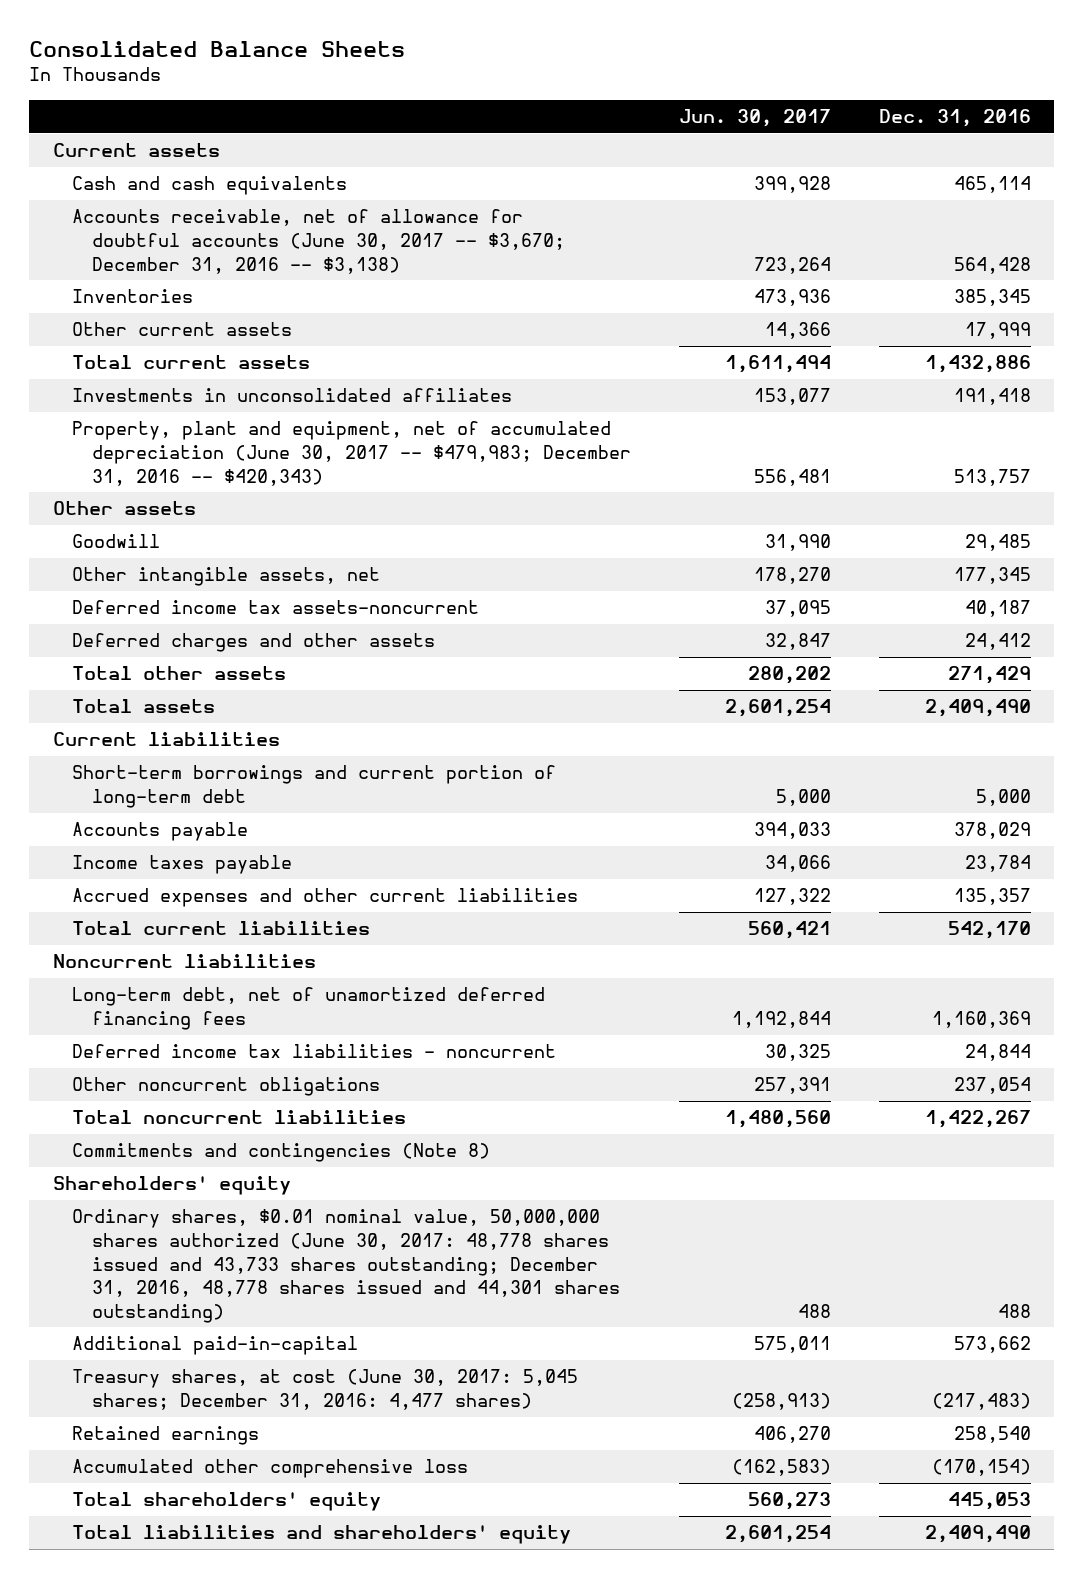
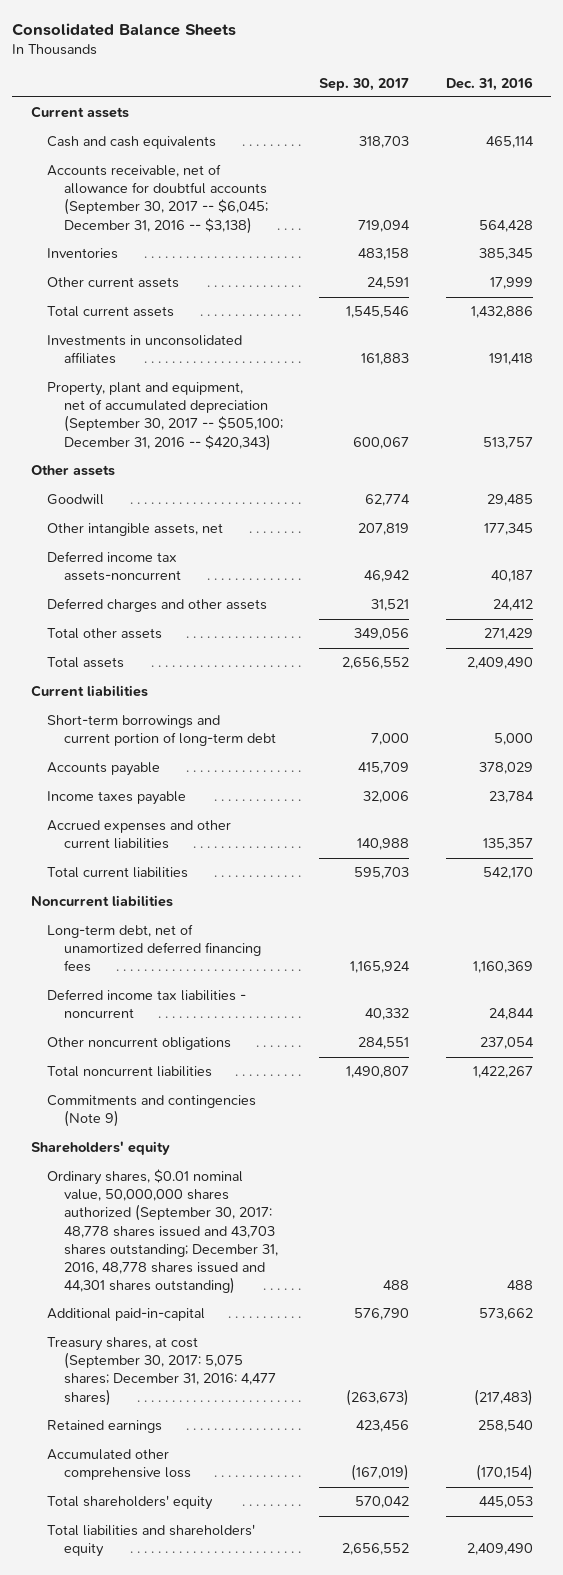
[678,108,831,127] Jun. 30, 2017 -> none
none -> [319,77,410,91] Sep. 30, 2017
[72,209,566,274] Accounts receivable, net of allowance for doubtful accounts (June 30, 2017 -- $3,670; December 31, 2016 -- $3,138) -> [47,164,269,234] Accounts receivable, net of allowance for doubtful accounts (September 30, 2017 -- $6,045; December 31, 2016 -- $3,138)
[72,421,632,486] Property, plant and equipment, net of accumulated depreciation (June 30, 2017 -- $479,983; December 31, 2016 -- $420,343) -> [47,382,284,451] Property, plant and equipment, net of accumulated depreciation (September 30, 2017 -- $505,100; December 31, 2016 -- $420,343)
[72,1143,491,1163] Commitments and contingencies (Note 8) -> [47,1095,257,1128] Commitments and contingencies (Note 9)
[72,1209,621,1323] Ordinary shares, $0.01 nominal value, 50,000,000 shares authorized (June 30, 2017: 48,778 shares issued and 43,733 shares outstanding; December 31, 2016, 48,778 shares issued and 44,301 shares outstanding) -> [47,1169,279,1294] Ordinary shares, $0.01 nominal value, 50,000,000 shares authorized (September 30, 2017: 48,778 shares issued and 43,703 shares outstanding; December 31, 2016, 48,778 shares issued and 44,301 shares outstanding)
[72,1369,579,1410] Treasury shares, at cost (June 30, 2017: 5,045 shares; December 31, 2016: 4,477 shares) -> [47,1337,277,1406] Treasury shares, at cost (September 30, 2017: 5,075 shares; December 31, 2016: 4,477 shares)

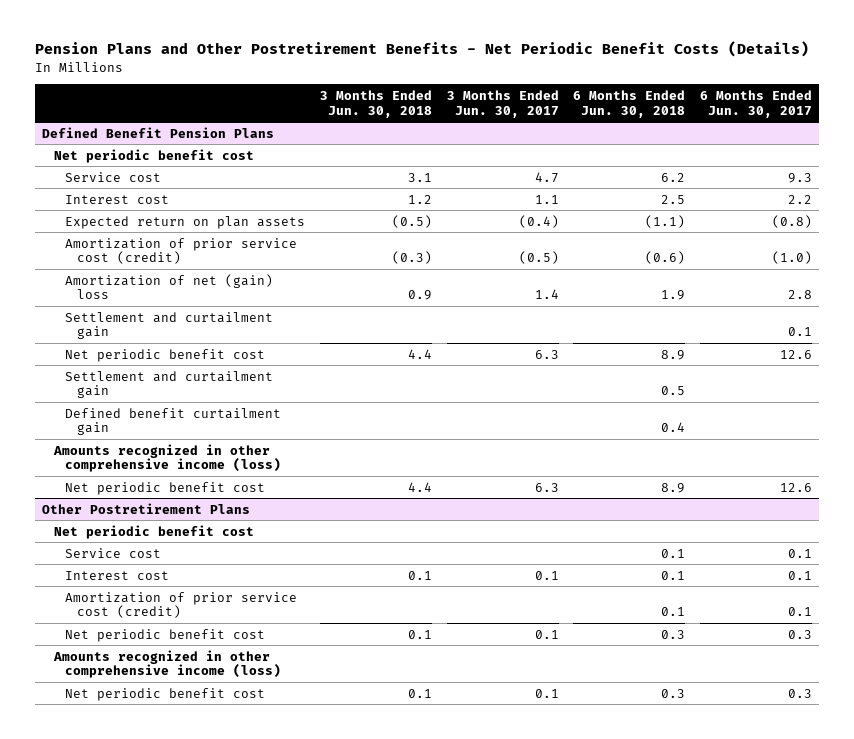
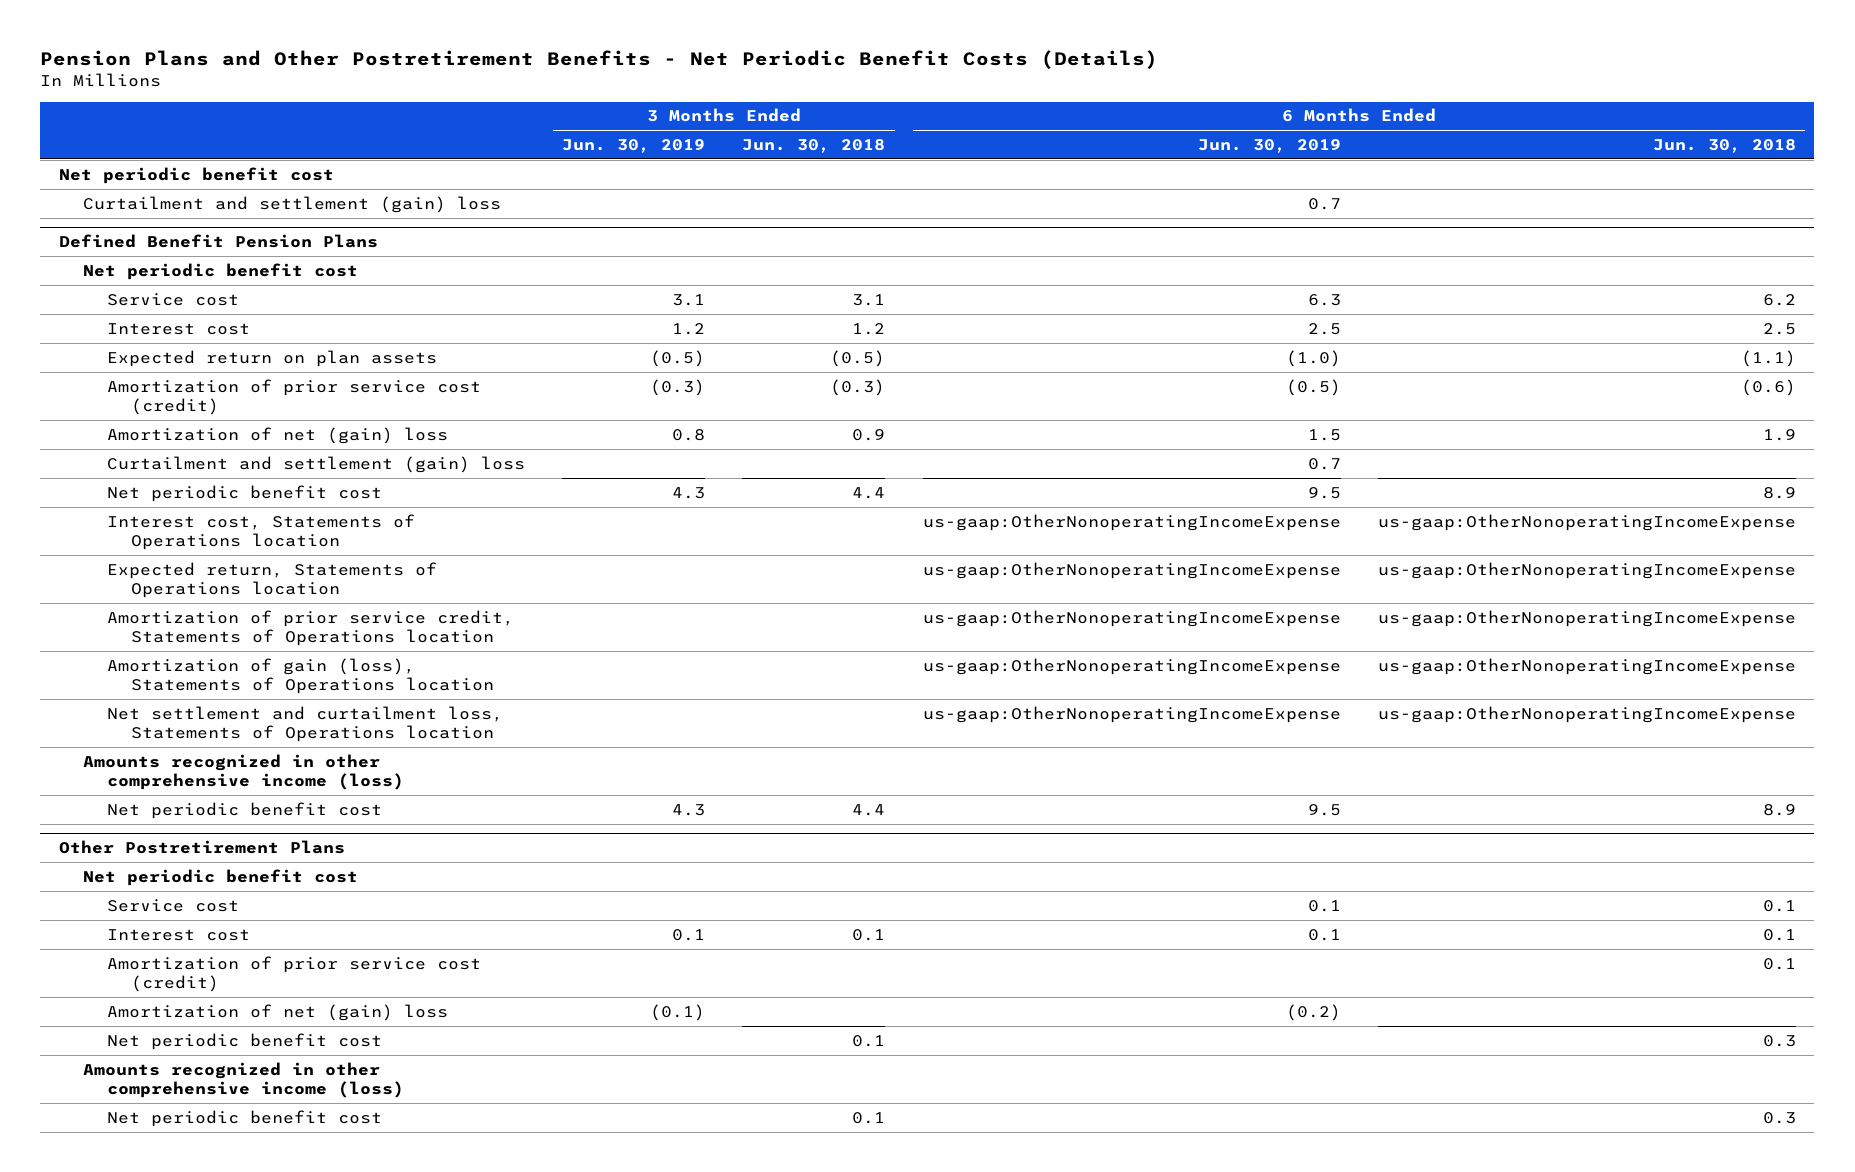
[446,89,559,118] 3 Months Ended Jun. 30, 2017 -> none
[699,89,812,118] 6 Months Ended Jun. 30, 2017 -> none
none -> [562,139,706,154] Jun. 30, 2019
none -> [1197,139,1341,154] Jun. 30, 2019
none -> [59,166,335,184] Net periodic benefit cost
none -> [83,195,502,213] Curtailment and settlement (gain) loss
[65,311,274,340] Settlement and curtailment gain -> [107,455,526,473] Curtailment and settlement (gain) loss
[65,370,274,399] Settlement and curtailment gain -> none
[65,407,282,436] Defined benefit curtailment gain -> none
none -> [107,513,416,551] Interest cost, Statements of Operations location
none -> [107,561,438,599] Expected return, Statements of Operations location
none -> [107,609,515,647] Amortization of prior service credit, Statements of Operations location
none -> [107,657,495,695] Amortization of gain (loss), Statements of Operations location
none -> [107,705,504,743] Net settlement and curtailment loss, Statements of Operations location
none -> [107,1003,449,1021] Amortization of net (gain) loss

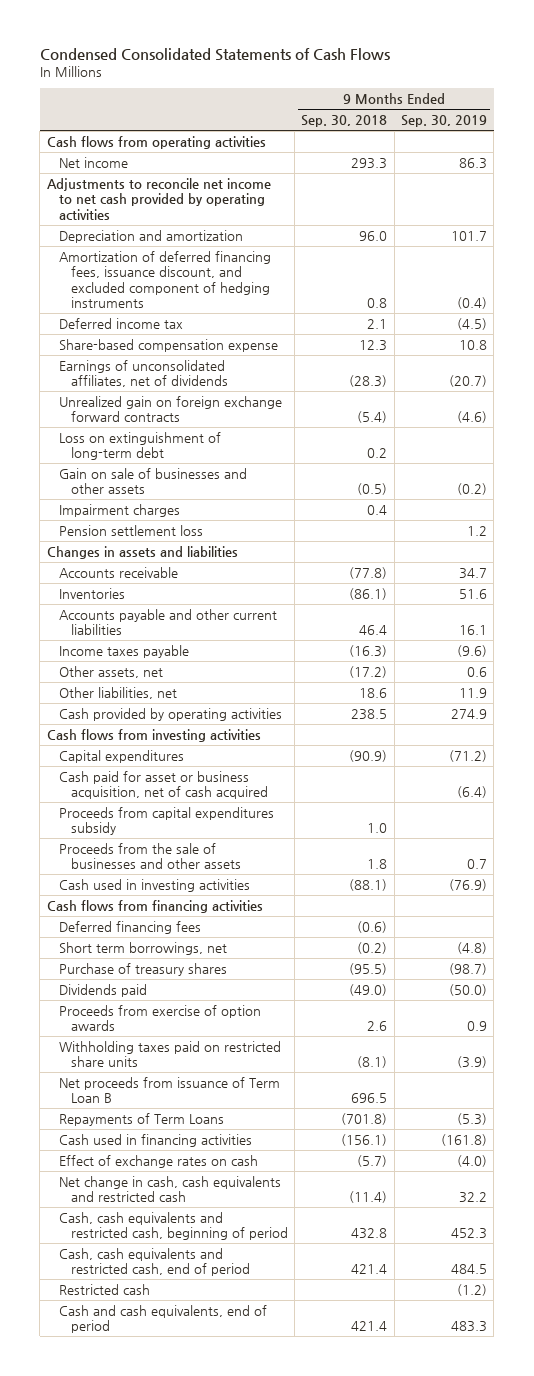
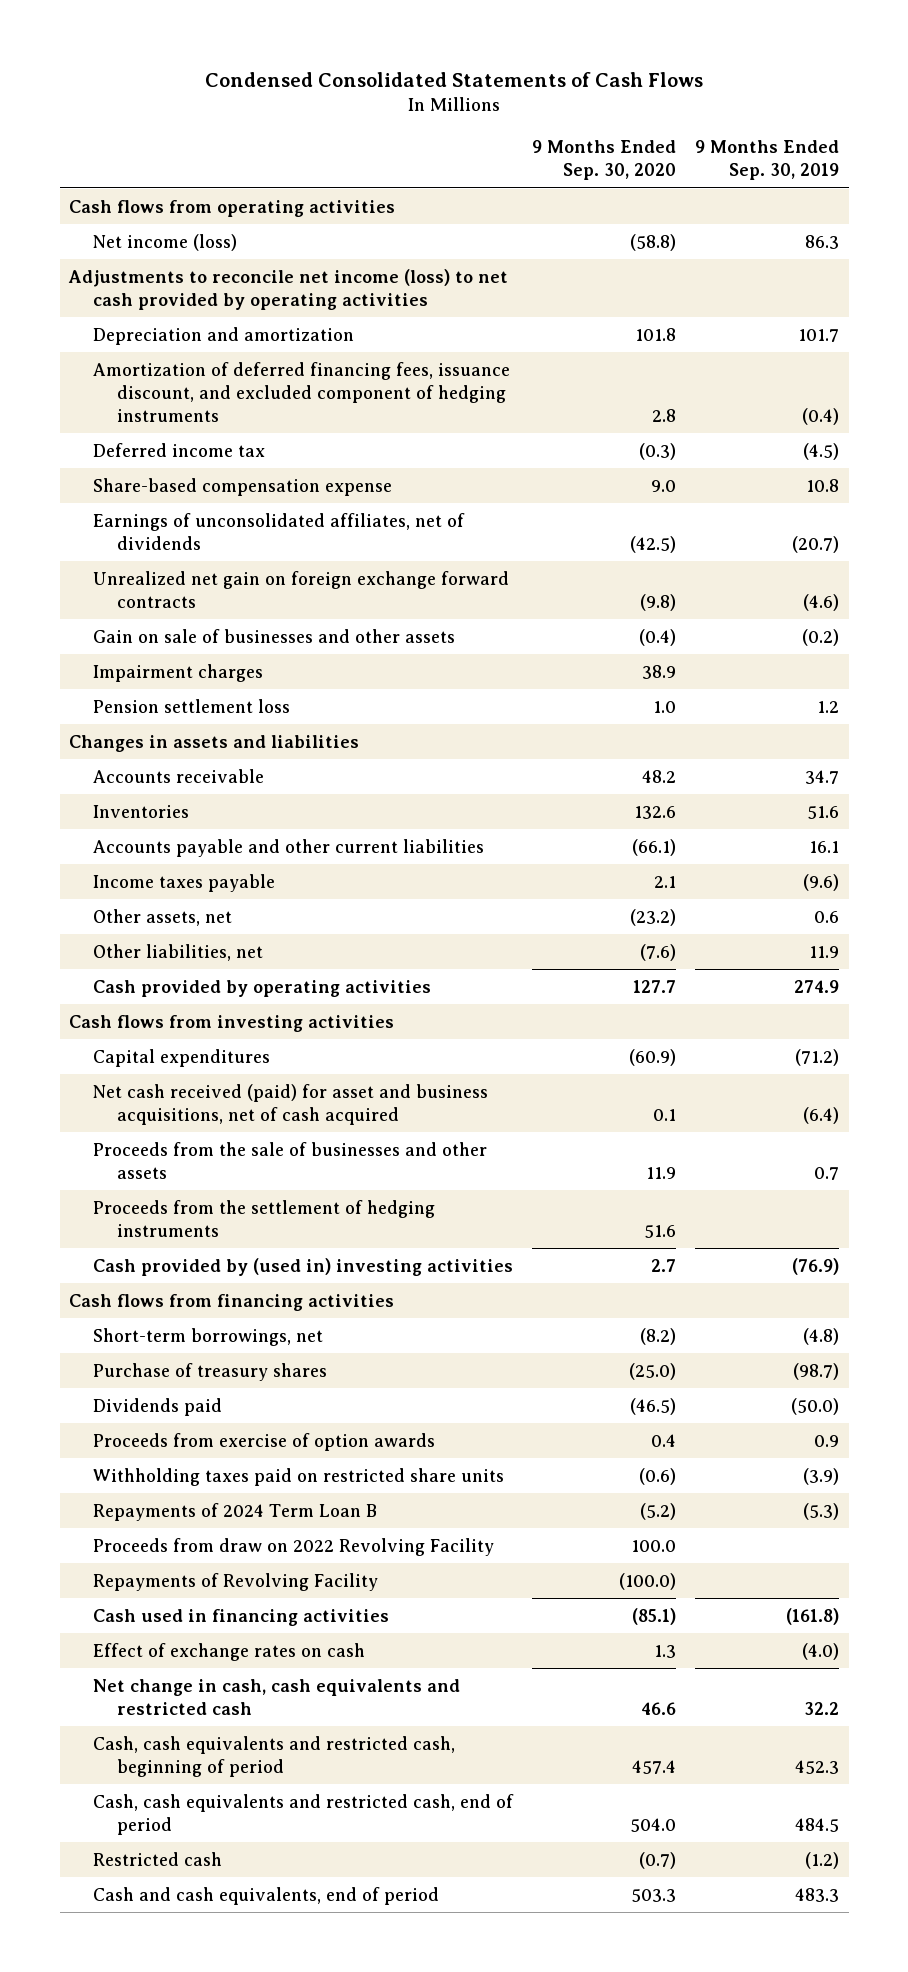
[301,115,388,128] Sep. 30, 2018 -> none
none -> [532,140,677,181] 9 Months Ended Sep. 30, 2020
[58,156,128,168] Net income -> [92,233,237,251] Net income (loss)
[46,177,271,220] Adjustments to reconcile net income to net cash provided by operating activities -> [68,268,509,310] Adjustments to reconcile net income (loss) to net cash provided by operating activities
[58,431,221,461] Loss on extinguishment of long-term debt -> none
[58,395,282,423] Unrealized gain on foreign exchange forward contracts -> [92,570,509,608] Unrealized net gain on foreign exchange forward contracts
[58,806,274,836] Proceeds from capital expenditures subsidy -> none
[58,770,268,800] Cash paid for asset or business acquisition, net of cash acquired -> [92,1083,488,1125] Net cash received (paid) for asset and business acquisitions, net of cash acquired
none -> [92,1199,435,1237] Proceeds from the settlement of hedging instruments
[58,878,250,892] Cash used in investing activities -> [92,1257,513,1276] Cash provided by (used in) investing activities
[58,920,201,934] Deferred financing fees -> none
[58,941,227,955] Short term borrowings, net -> [92,1327,323,1346] Short-term borrowings, net
[58,1076,280,1104] Net proceeds from issuance of Term Loan B -> none
[58,1112,224,1126] Repayments of Term Loans -> [92,1502,377,1521] Repayments of 2024 Term Loan B
none -> [92,1537,494,1556] Proceeds from draw on 2022 Revolving Facility
none -> [92,1572,378,1591] Repayments of Revolving Facility

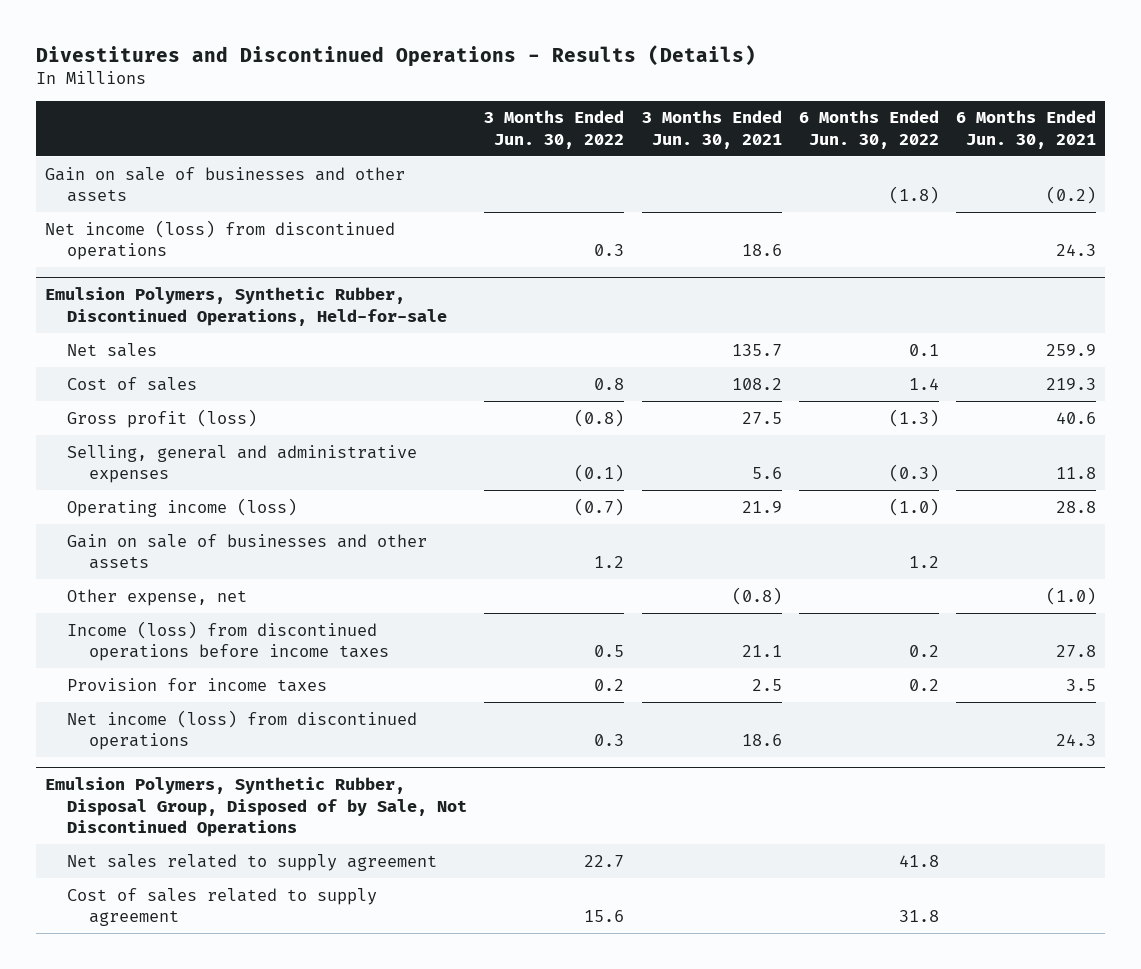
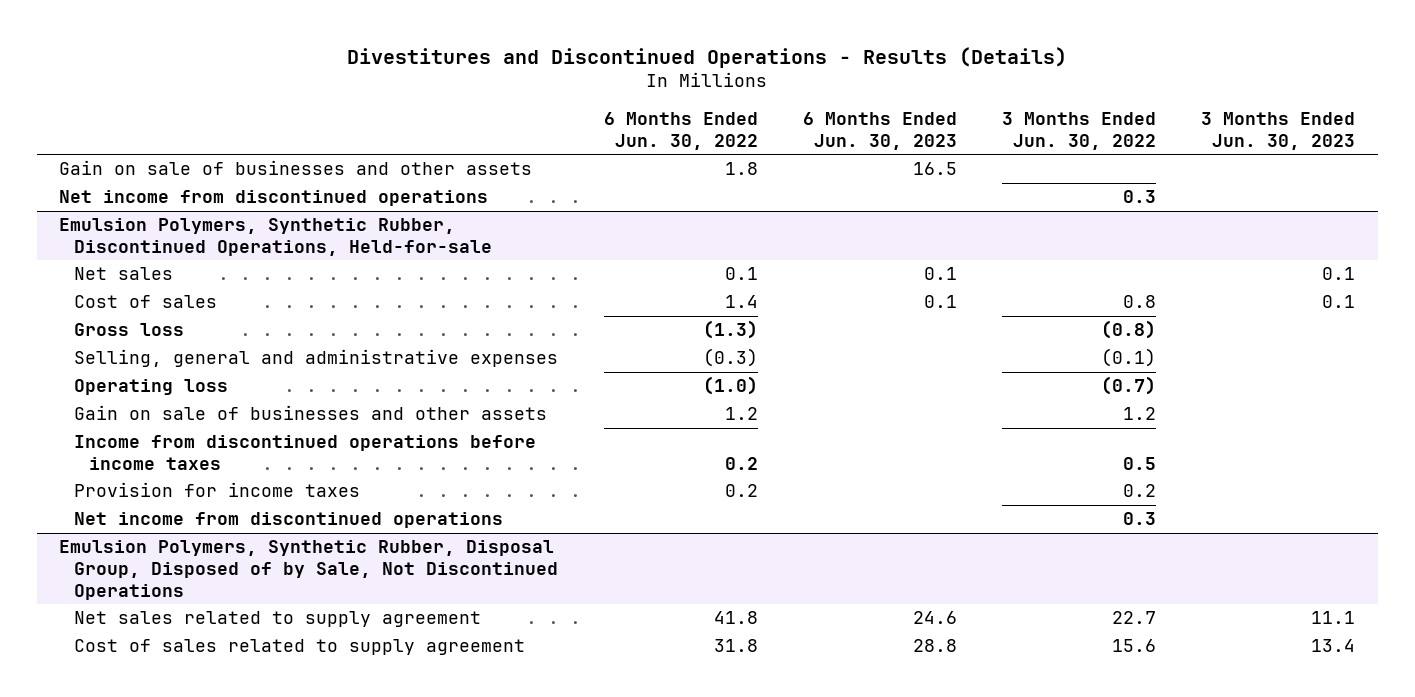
[641,110,782,149] 3 Months Ended Jun. 30, 2021 -> none
[956,110,1097,149] 6 Months Ended Jun. 30, 2021 -> none
none -> [802,111,957,150] 6 Months Ended Jun. 30, 2023
none -> [1201,111,1356,150] 3 Months Ended Jun. 30, 2023
[889,186,940,205] (1.8) -> [724,162,758,176] 1.8
[44,219,395,261] Net income (loss) from discontinued operations -> [59,190,489,207] Net income from discontinued operations
[66,408,257,428] Gross profit (loss) -> [74,323,185,337] Gross loss
[66,497,297,517] Operating income (loss) -> [74,379,229,396] Operating loss
[66,588,247,606] Other expense, net -> none
[66,620,390,662] Income (loss) from discontinued operations before income taxes -> [74,435,537,471] Income from discontinued operations before income taxes
[66,709,417,751] Net income (loss) from discontinued operations -> [74,512,504,529] Net income from discontinued operations

